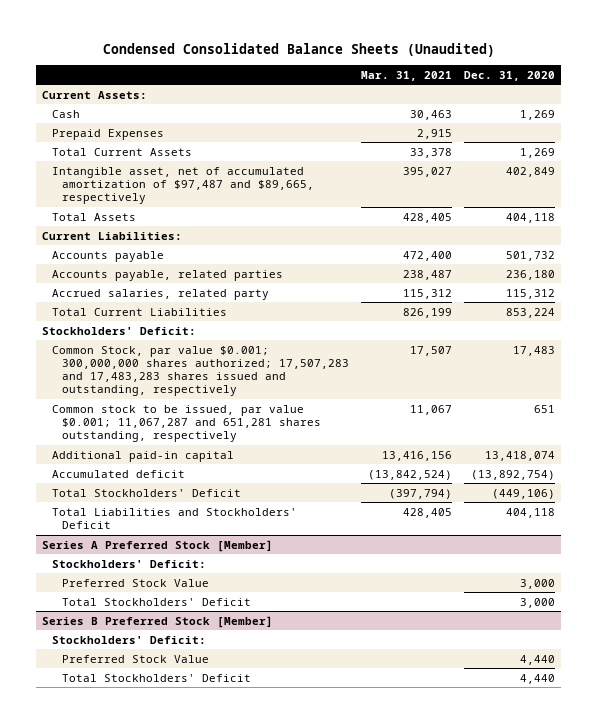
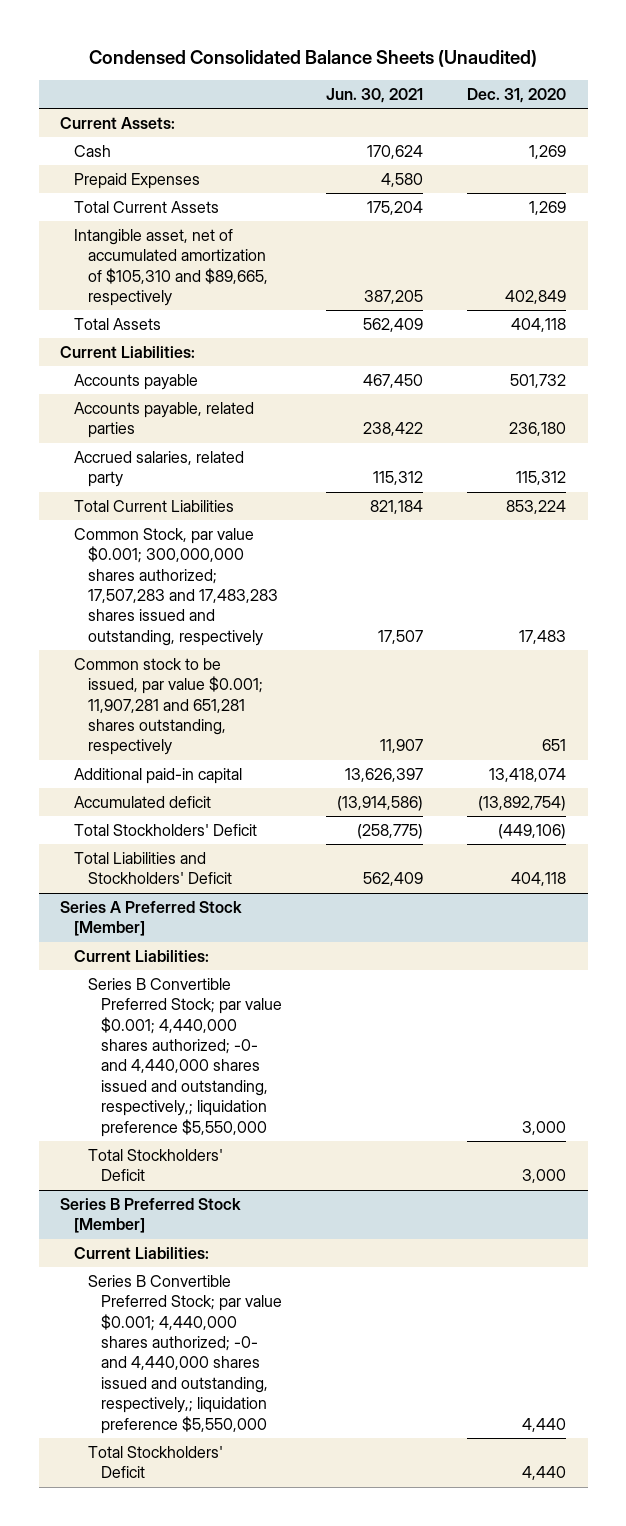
[361,70,453,81] Mar. 31, 2021 -> none
none -> [326,87,424,103] Jun. 30, 2021
[52,166,315,205] Intangible asset, net of accumulated amortization of $97,487 and $89,665, respectively -> [74,229,268,307] Intangible asset, net of accumulated amortization of $105,310 and $89,665, respectively
[42,326,197,335] Stockholders' Deficit: -> none
[52,404,322,443] Common stock to be issued, par value $0.001; 11,067,287 and 651,281 shares outstanding, respectively -> [74,658,263,756] Common stock to be issued, par value $0.001; 11,907,281 and 651,281 shares outstanding, respectively
[52,559,207,568] Stockholders' Deficit: -> none
none -> [74,950,210,963] Current Liabilities:
[62,578,210,587] Preferred Stock Value -> [87,978,283,1137] Series B Convertible Preferred Stock; par value $0.001; 4,440,000 shares authorized; -0- and 4,440,000 shares issued and outstanding, respectively,; liquidation preference $5,550,000
[52,635,207,644] Stockholders' Deficit: -> none
none -> [74,1247,210,1260] Current Liabilities:
[62,654,210,663] Preferred Stock Value -> [87,1275,283,1434] Series B Convertible Preferred Stock; par value $0.001; 4,440,000 shares authorized; -0- and 4,440,000 shares issued and outstanding, respectively,; liquidation preference $5,550,000

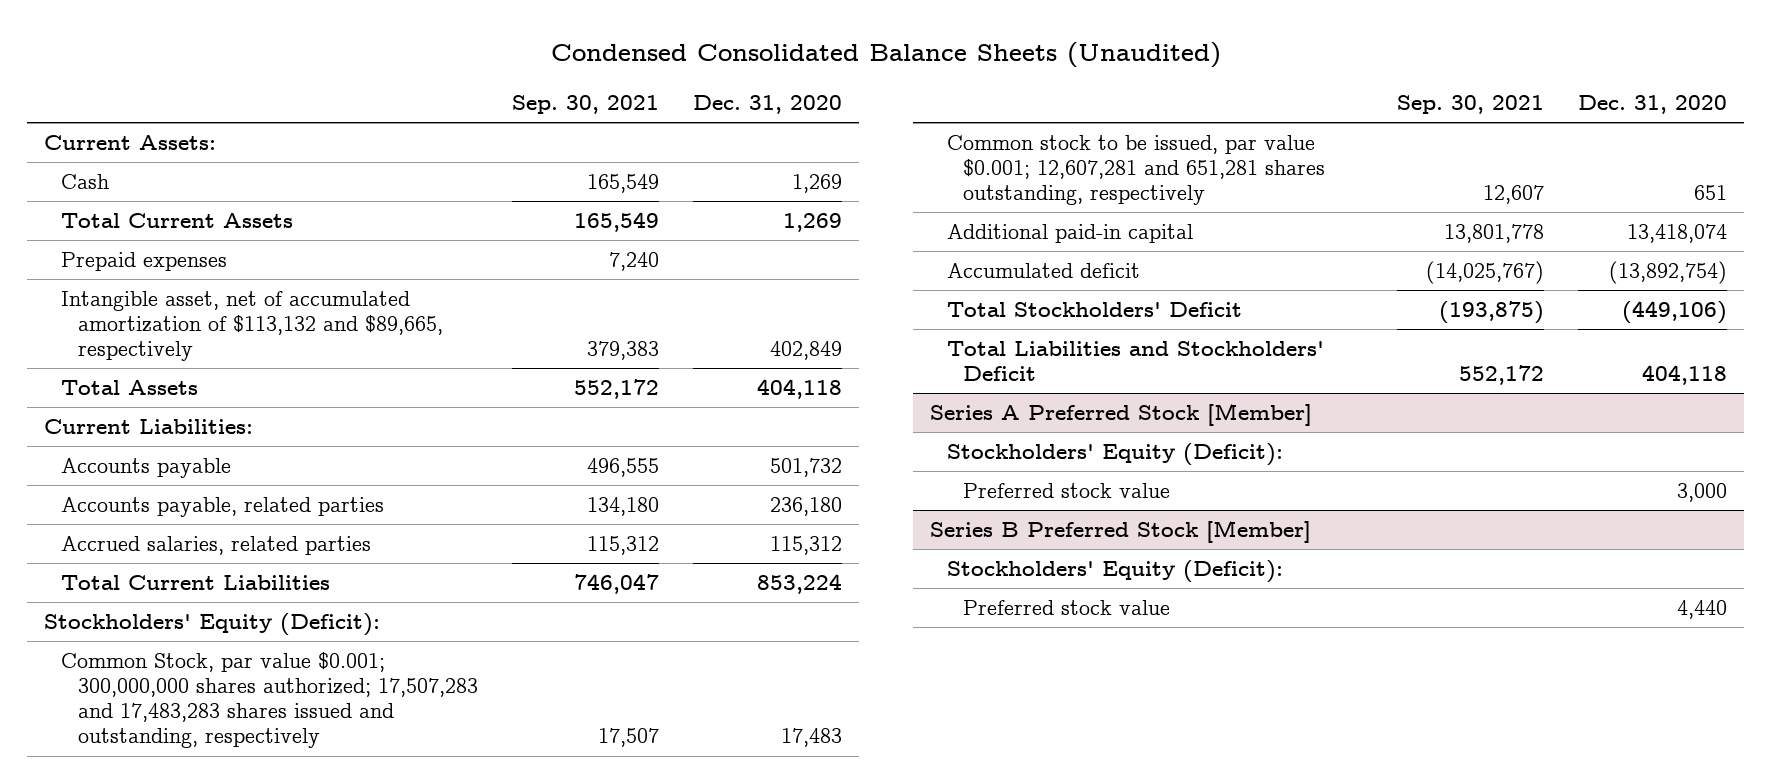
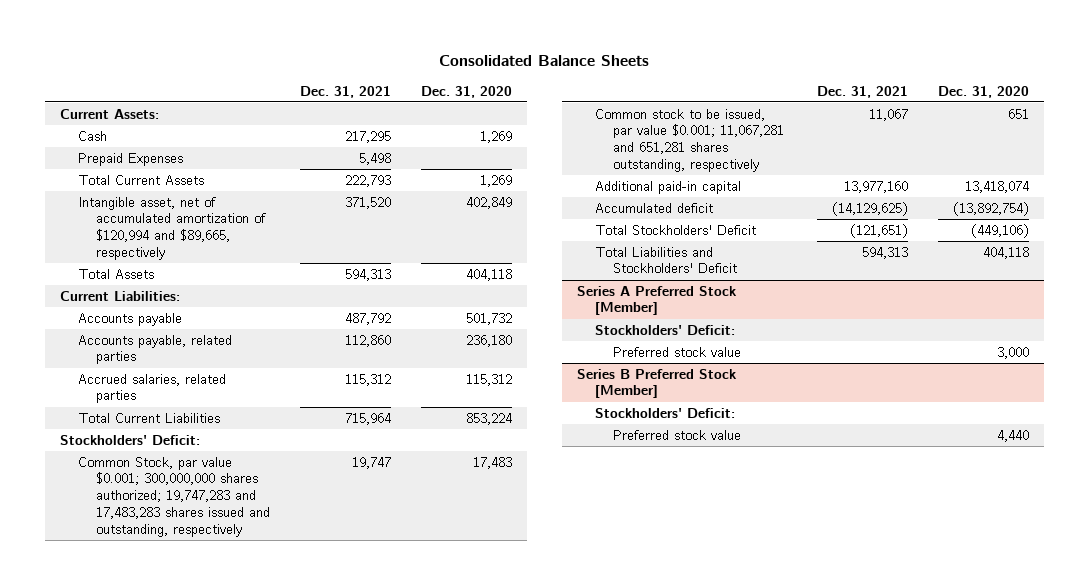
[550,42,1221,69] Condensed Consolidated Balance Sheets (Unaudited) -> [439,55,650,67] Consolidated Balance Sheets
[511,94,659,114] Sep. 30, 2021 -> none
none -> [300,85,392,98] Dec. 31, 2021
none -> [77,152,183,166] Prepaid Expenses
[60,252,227,272] Prepaid expenses -> none
[60,291,443,362] Intangible asset, net of accumulated amortization of $113,132 and $89,665, respectively -> [77,196,267,261] Intangible asset, net of accumulated amortization of $120,994 and $89,665, respectively
[44,613,381,637] Stockholders' Equity (Deficit): -> [59,434,200,445] Stockholders' Deficit:
[60,652,478,749] Common Stock, par value $0.001; 300,000,000 shares authorized; 17,507,283 and 17,483,283 shares issued and outstanding, respectively -> [77,456,271,537] Common Stock, par value $0.001; 300,000,000 shares authorized; 19,747,283 and 17,483,283 shares issued and outstanding, respectively
[946,135,1326,206] Common stock to be issued, par value $0.001; 12,607,281 and 651,281 shares outstanding, respectively -> [594,108,784,173] Common stock to be issued, par value $0.001; 11,067,281 and 651,281 shares outstanding, respectively
[946,443,1283,467] Stockholders' Equity (Deficit): -> [594,324,735,335] Stockholders' Deficit:
[946,560,1283,584] Stockholders' Equity (Deficit): -> [594,407,735,418] Stockholders' Deficit:

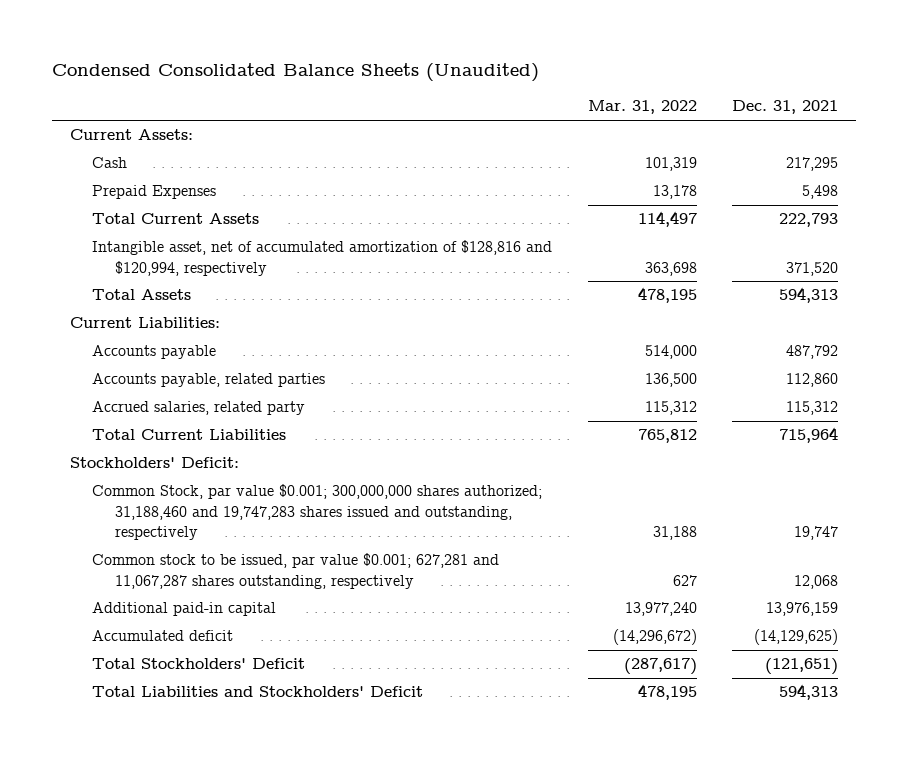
[439,55,650,67] Consolidated Balance Sheets -> [52,63,540,83] Condensed Consolidated Balance Sheets (Unaudited)
[421,85,513,98] Dec. 31, 2020 -> none
none -> [587,100,697,115] Mar. 31, 2022
[77,196,267,261] Intangible asset, net of accumulated amortization of $120,994 and $89,665, respectively -> [92,240,553,276] Intangible asset, net of accumulated amortization of $128,816 and $120,994, respectively
[77,373,226,404] Accrued salaries, related parties -> [92,401,306,416] Accrued salaries, related party
[77,456,271,537] Common Stock, par value $0.001; 300,000,000 shares authorized; 19,747,283 and 17,483,283 shares issued and outstanding, respectively -> [92,484,543,540] Common Stock, par value $0.001; 300,000,000 shares authorized; 31,188,460 and 19,747,283 shares issued and outstanding, respectively
[594,108,784,173] Common stock to be issued, par value $0.001; 11,067,281 and 651,281 shares outstanding, respectively -> [92,553,500,589] Common stock to be issued, par value $0.001; 627,281 and 11,067,287 shares outstanding, respectively
[868,108,908,121] 11,067 -> [794,574,839,589] 12,068
[843,180,908,193] 13,977,160 -> [766,602,839,617] 13,976,159
[576,285,737,316] Series A Preferred Stock [Member] -> none
[594,324,735,335] Stockholders' Deficit: -> none
[612,346,741,357] Preferred stock value -> none
[576,368,737,399] Series B Preferred Stock [Member] -> none
[594,407,735,418] Stockholders' Deficit: -> none
[612,429,741,440] Preferred stock value -> none

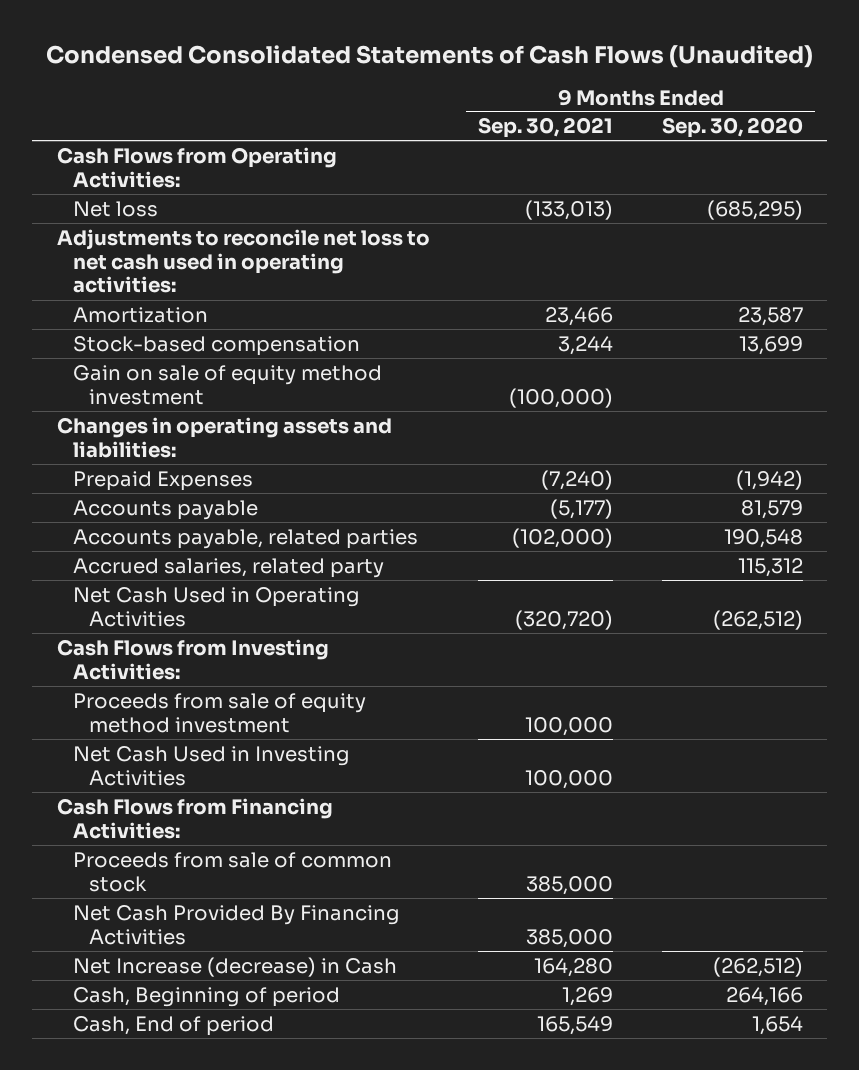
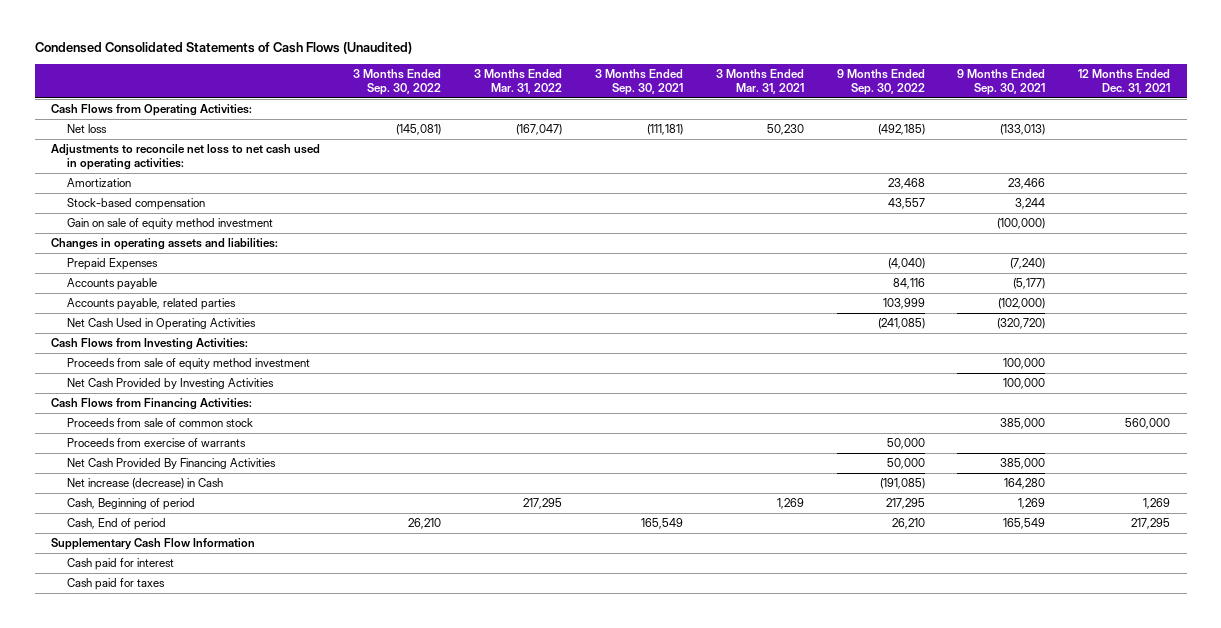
[661,117,803,139] Sep. 30, 2020 -> none
none -> [352,69,441,95] 3 Months Ended Sep. 30, 2022
none -> [473,69,562,94] 3 Months Ended Mar. 31, 2022
none -> [594,69,683,95] 3 Months Ended Sep. 30, 2021
none -> [715,69,804,94] 3 Months Ended Mar. 31, 2021
none -> [836,69,925,95] 9 Months Ended Sep. 30, 2022
none -> [1078,69,1171,94] 12 Months Ended Dec. 31, 2021
[72,557,384,578] Accrued salaries, related party -> none
[72,745,350,786] Net Cash Used in Investing Activities -> [66,378,274,390] Net Cash Provided by Investing Activities
none -> [66,438,246,448] Proceeds from exercise of warrants
[72,956,397,977] Net Increase (decrease) in Cash -> [66,478,223,490] Net increase (decrease) in Cash
none -> [51,538,256,551] Supplementary Cash Flow Information
none -> [66,558,174,571] Cash paid for interest
none -> [66,578,165,591] Cash paid for taxes

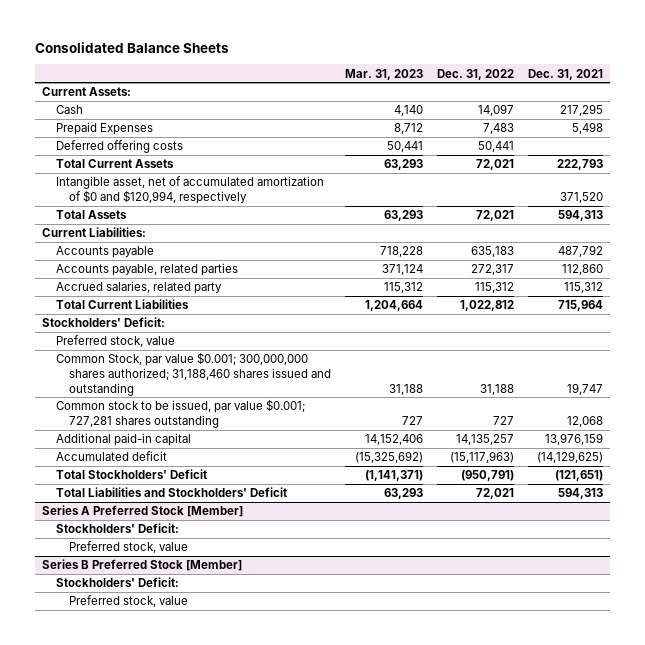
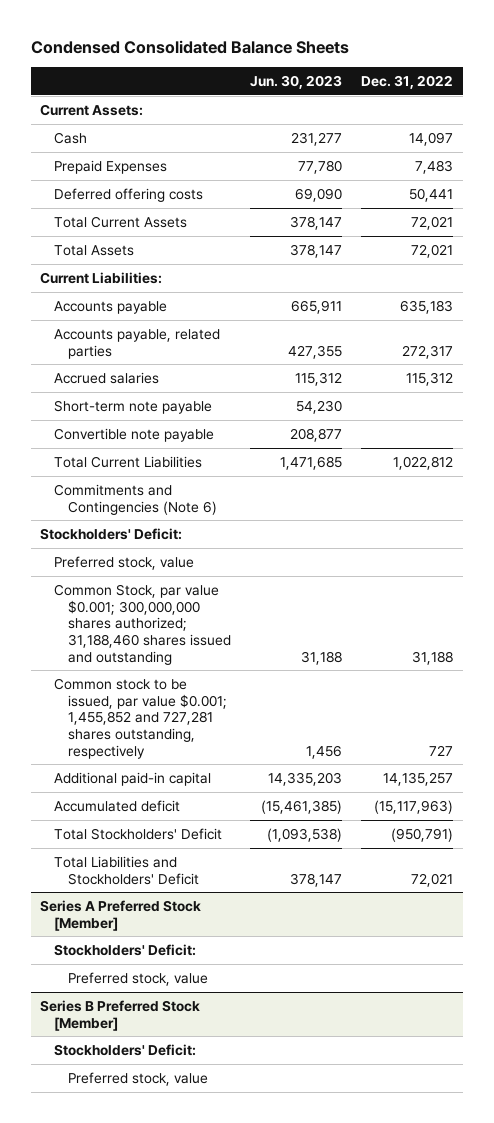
[34,41,229,53] Consolidated Balance Sheets -> [30,39,349,54] Condensed Consolidated Balance Sheets
[345,68,424,80] Mar. 31, 2023 -> none
[528,68,604,80] Dec. 31, 2021 -> none
none -> [250,74,343,89] Jun. 30, 2023
[55,176,324,204] Intangible asset, net of accumulated amortization of $0 and $120,994, respectively -> none
[55,281,222,295] Accrued salaries, related party -> [54,371,160,384] Accrued salaries
none -> [54,399,213,414] Short-term note payable
none -> [54,427,215,442] Convertible note payable
none -> [54,483,218,515] Commitments and Contingencies (Note 6)
[55,399,305,428] Common stock to be issued, par value $0.001; 727,281 shares outstanding -> [54,677,228,759] Common stock to be issued, par value $0.001; 1,455,852 and 727,281 shares outstanding, respectively

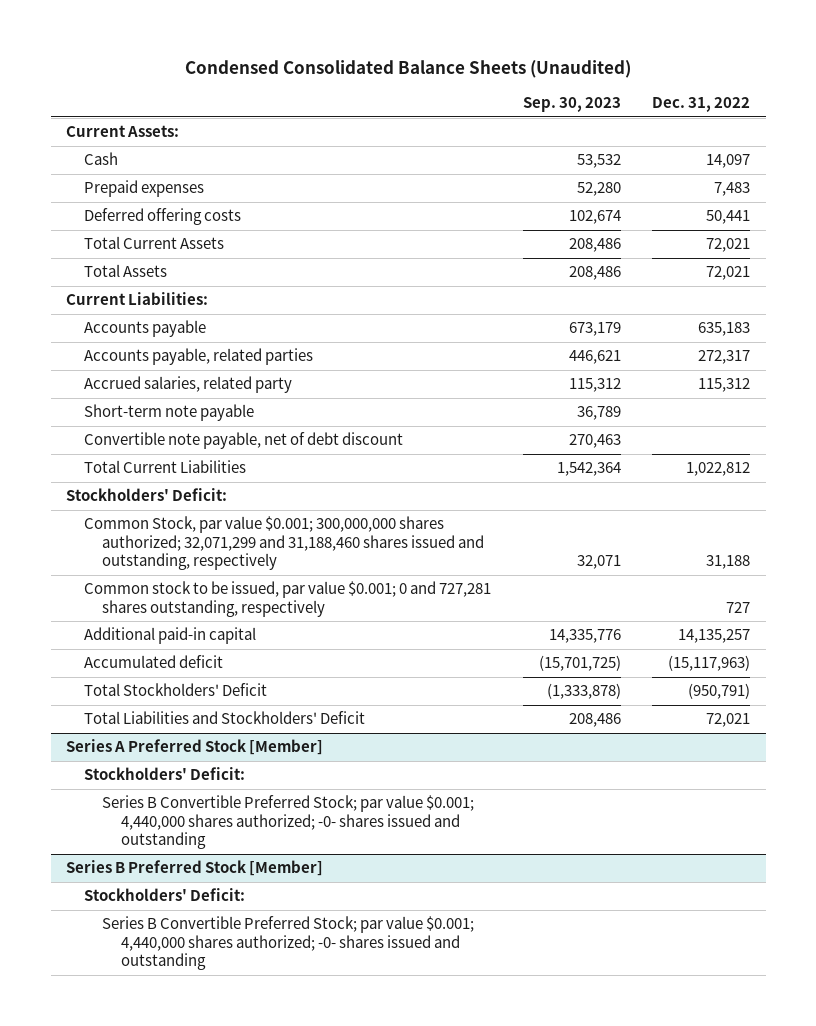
[30,39,349,54] Condensed Consolidated Balance Sheets -> [185,59,632,78] Condensed Consolidated Balance Sheets (Unaudited)
[250,74,343,89] Jun. 30, 2023 -> none
none -> [522,97,621,113] Sep. 30, 2023
[54,159,168,174] Prepaid Expenses -> [84,180,205,198] Prepaid expenses
[54,371,160,384] Accrued salaries -> [84,376,293,394] Accrued salaries, related party
[54,427,215,442] Convertible note payable -> [84,432,404,450] Convertible note payable, net of debt discount
[54,483,218,515] Commitments and Contingencies (Note 6) -> none
[54,555,195,570] Preferred stock, value -> none
[54,583,232,665] Common Stock, par value $0.001; 300,000,000 shares authorized; 31,188,460 shares issued and outstanding -> [84,516,485,571] Common Stock, par value $0.001; 300,000,000 shares authorized; 32,071,299 and 31,188,460 shares issued and outstanding, respectively
[54,677,228,759] Common stock to be issued, par value $0.001; 1,455,852 and 727,281 shares outstanding, respectively -> [84,581,492,617] Common stock to be issued, par value $0.001; 0 and 727,281 shares outstanding, respectively
[68,971,209,986] Preferred stock, value -> [102,795,475,850] Series B Convertible Preferred Stock; par value $0.001; 4,440,000 shares authorized; -0- shares issued and outstanding
[68,1071,209,1086] Preferred stock, value -> [102,916,475,971] Series B Convertible Preferred Stock; par value $0.001; 4,440,000 shares authorized; -0- shares issued and outstanding

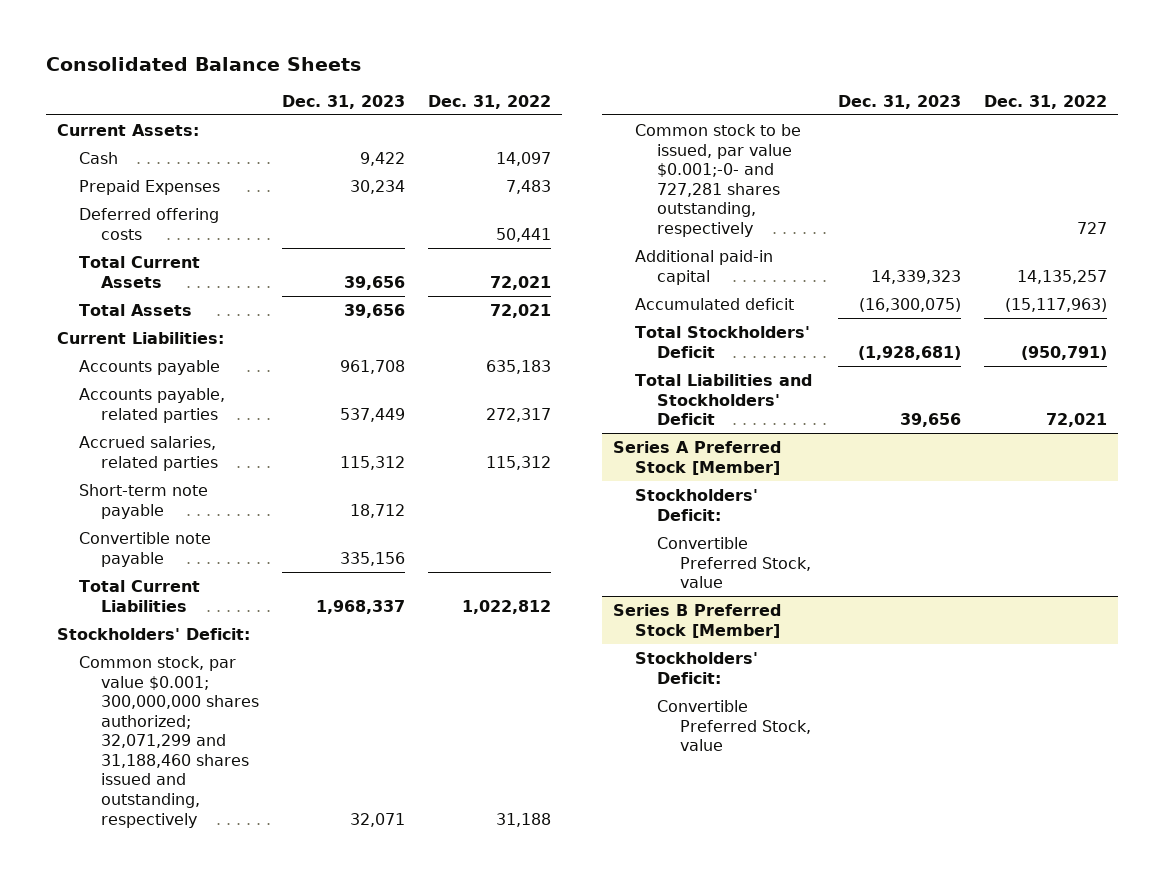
[185,59,632,78] Condensed Consolidated Balance Sheets (Unaudited) -> [45,56,361,71] Consolidated Balance Sheets
[522,97,621,113] Sep. 30, 2023 -> none
none -> [281,94,405,109] Dec. 31, 2023
[84,180,205,198] Prepaid expenses -> [79,179,221,195] Prepaid Expenses
[84,376,293,394] Accrued salaries, related party -> [79,435,219,471] Accrued salaries, related parties
[84,432,404,450] Convertible note payable, net of debt discount -> [79,531,212,567] Convertible note payable
[84,516,485,571] Common Stock, par value $0.001; 300,000,000 shares authorized; 32,071,299 and 31,188,460 shares issued and outstanding, respectively -> [79,655,260,828] Common stock, par value $0.001; 300,000,000 shares authorized; 32,071,299 and 31,188,460 shares issued and outstanding, respectively
[84,581,492,617] Common stock to be issued, par value $0.001; 0 and 727,281 shares outstanding, respectively -> [635,123,802,237] Common stock to be issued, par value $0.001;-0- and 727,281 shares outstanding, respectively
[102,795,475,850] Series B Convertible Preferred Stock; par value $0.001; 4,440,000 shares authorized; -0- shares issued and outstanding -> [657,536,811,589] Convertible Preferred Stock, value
[102,916,475,971] Series B Convertible Preferred Stock; par value $0.001; 4,440,000 shares authorized; -0- shares issued and outstanding -> [657,699,811,752] Convertible Preferred Stock, value

